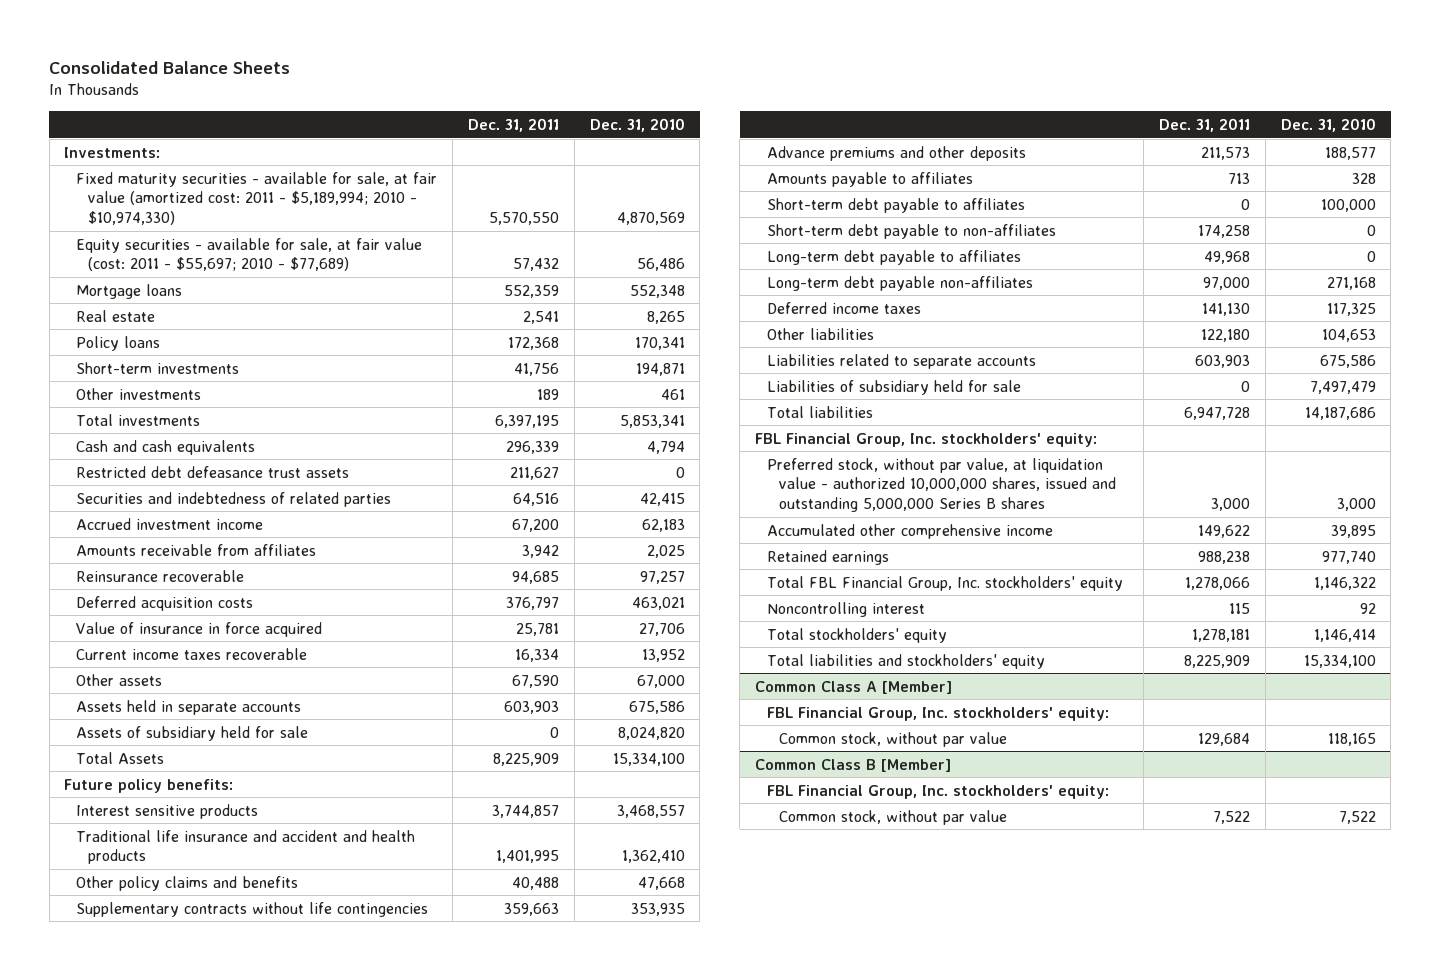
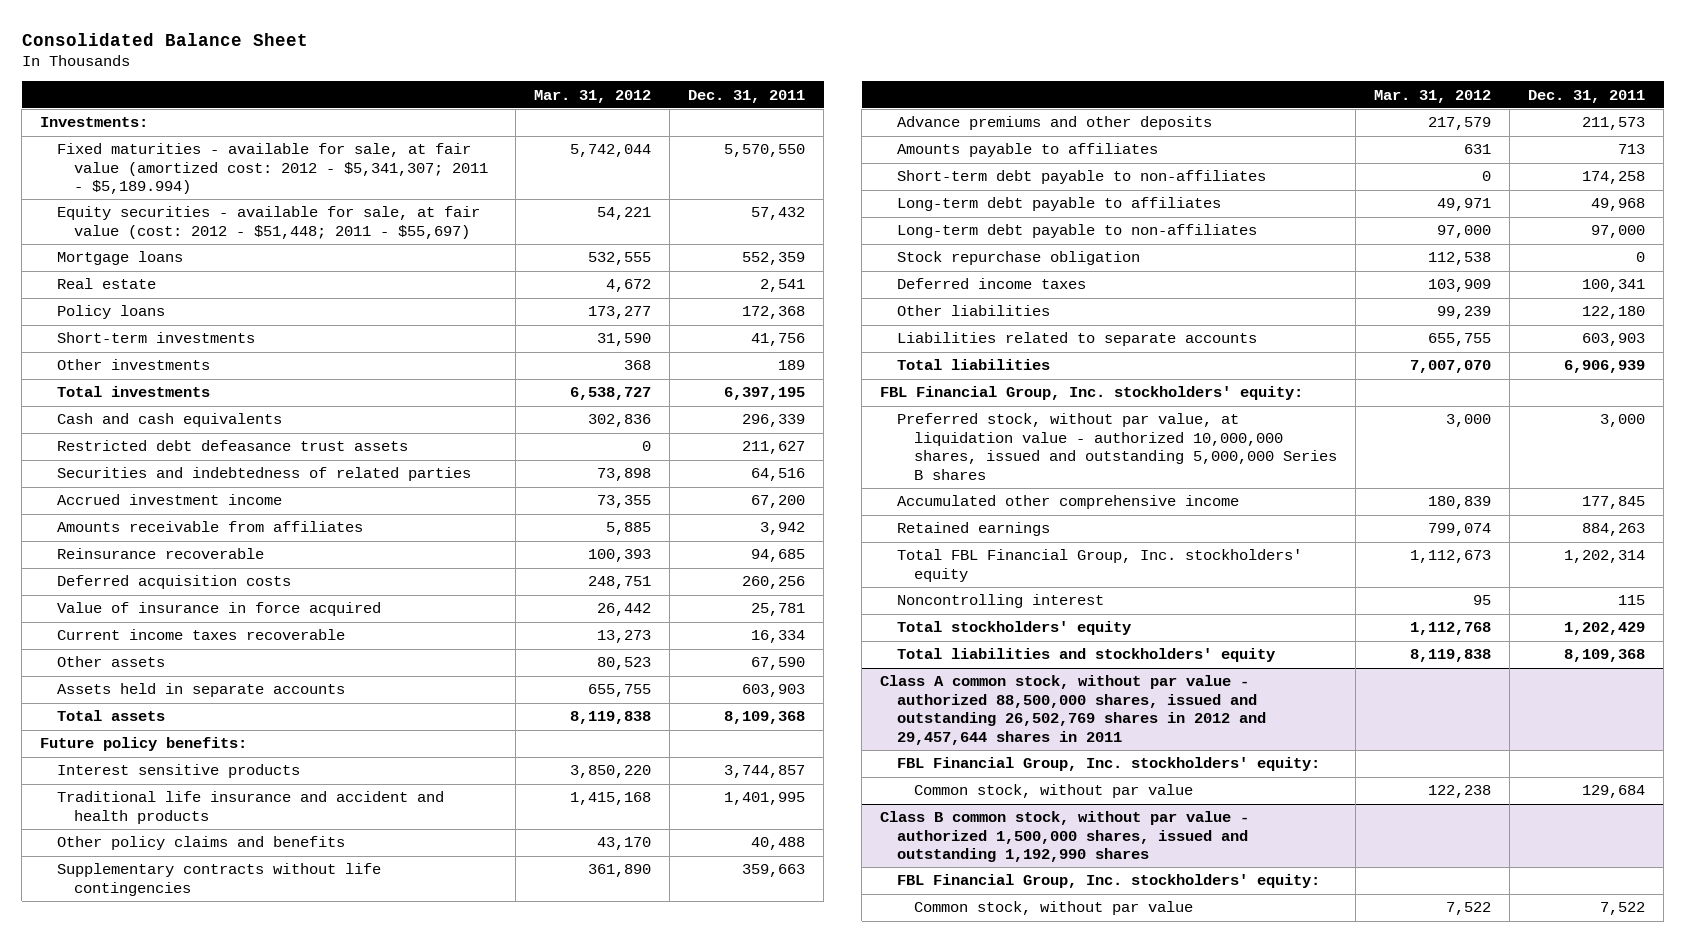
[49,60,291,74] Consolidated Balance Sheets -> [21,32,308,46] Consolidated Balance Sheet
[589,117,685,132] Dec. 31, 2010 -> none
none -> [533,89,651,103] Mar. 31, 2012
[76,171,438,226] Fixed maturity securities - available for sale, at fair value (amortized cost: 2011 - $5,189,994; 2010 - $10,974,330) -> [57,143,488,195] Fixed maturities - available for sale, at fair value (amortized cost: 2012 - $5,341,307; 2011 - $5,189.994)
[76,237,423,272] Equity securities - available for sale, at fair value (cost: 2011 - $55,697; 2010 - $77,689) -> [57,206,481,239] Equity securities - available for sale, at fair value (cost: 2012 - $51,448; 2011 - $55,697)
[505,596,559,610] 376,797 -> [742,576,806,590] 260,256
[76,725,309,741] Assets of subsidiary held for sale -> none
[76,751,165,764] Total Assets -> [57,710,166,722] Total assets
[492,752,559,766] 8,225,909 -> [724,711,806,725] 8,109,368
[767,197,1026,213] Short-term debt payable to affiliates -> none
[767,275,1034,291] Long-term debt payable non-affiliates -> [897,224,1258,239] Long-term debt payable to non-affiliates
none -> [897,251,1141,266] Stock repurchase obligation
[1201,302,1250,316] 141,130 -> [1582,279,1646,293] 100,341
[767,379,1022,395] Liabilities of subsidiary held for sale -> none
[1183,406,1250,420] 6,947,728 -> [1564,360,1646,374] 6,906,939
[1197,524,1250,538] 149,622 -> [1582,496,1646,510] 177,845
[1197,550,1250,564] 988,238 -> [1582,523,1646,537] 884,263
[1184,576,1250,590] 1,278,066 -> [1564,550,1646,564] 1,202,314
[755,680,953,694] Common Class A [Member] -> none
[1191,628,1250,642] 1,278,181 -> [1564,622,1646,636] 1,202,429
[1183,654,1250,668] 8,225,909 -> [1564,649,1646,663] 8,109,368
none -> [880,675,1267,745] Class A common stock, without par value - authorized 88,500,000 shares, issued and outstanding 26,502,769 shares in 2012 and 29,457,644 shares in 2011
[755,758,952,772] Common Class B [Member] -> none
none -> [880,811,1250,863] Class B common stock, without par value - authorized 1,500,000 shares, issued and outstanding 1,192,990 shares

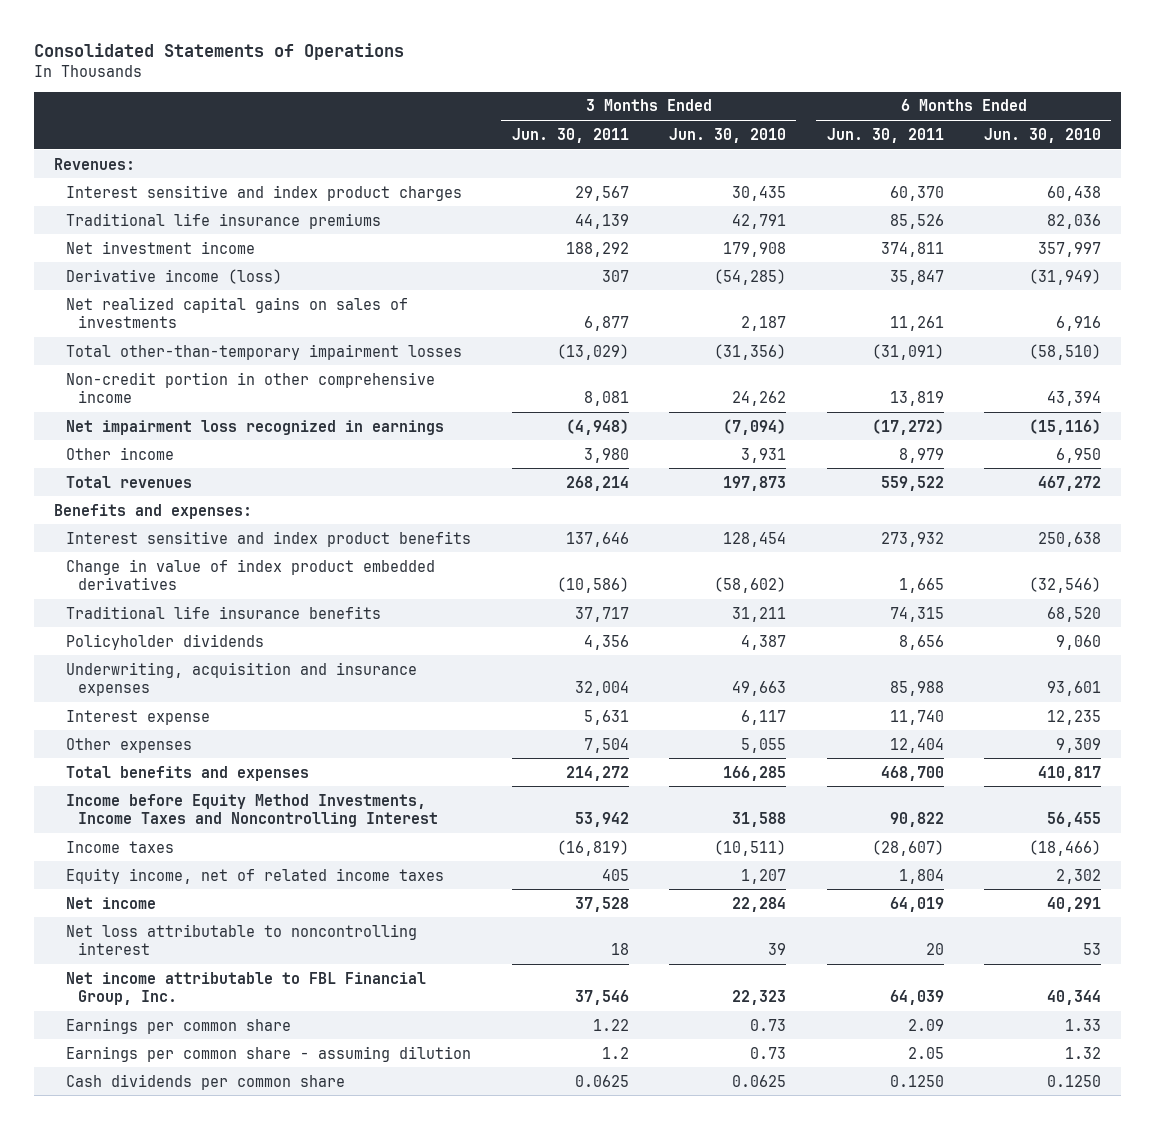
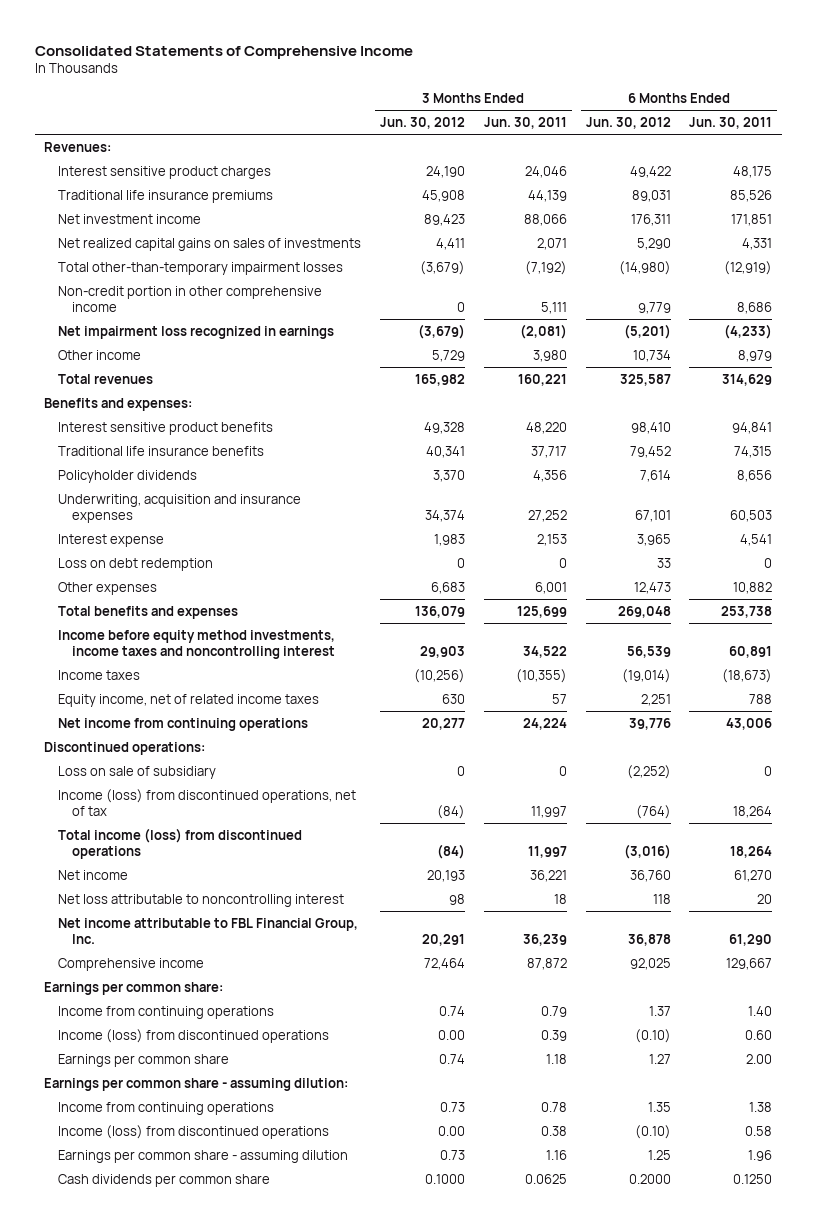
[34,43,405,61] Consolidated Statements of Operations -> [35,45,414,59] Consolidated Statements of Comprehensive Income
[669,127,787,143] Jun. 30, 2010 -> none
[984,127,1102,143] Jun. 30, 2010 -> none
none -> [380,117,466,130] Jun. 30, 2012
none -> [585,117,671,130] Jun. 30, 2012
[66,184,463,201] Interest sensitive and index product charges -> [58,165,272,179] Interest sensitive product charges
[574,185,629,201] 29,567 -> [524,165,567,178] 24,046
[889,185,944,201] 60,370 -> [733,165,773,178] 48,175
[66,268,283,284] Derivative income (loss) -> none
[565,241,629,257] 188,292 -> [523,213,567,226] 88,066
[880,241,944,257] 374,811 -> [731,213,773,226] 171,851
[583,316,629,332] 6,877 -> [536,237,567,250] 2,071
[889,316,944,332] 11,261 -> [742,237,773,250] 4,331
[556,343,629,360] (13,029) -> [524,260,567,275] (7,192)
[871,343,944,360] (31,091) -> [724,260,773,275] (12,919)
[583,391,629,407] 8,081 -> [540,301,567,314] 5,111
[889,391,944,407] 13,819 -> [737,301,773,314] 8,686
[565,418,629,435] (4,948) -> [519,323,567,339] (2,081)
[871,418,944,435] (17,272) -> [724,323,773,339] (4,233)
[565,475,629,491] 268,214 -> [517,373,567,386] 160,221
[880,475,944,491] 559,522 -> [722,373,773,386] 314,629
[66,558,436,591] Change in value of index product embedded derivatives -> none
[66,530,472,547] Interest sensitive and index product benefits -> [58,421,274,435] Interest sensitive product benefits
[565,531,629,547] 137,646 -> [525,421,567,434] 48,220
[880,531,944,547] 273,932 -> [732,421,773,434] 94,841
[574,681,629,697] 32,004 -> [527,509,567,522] 27,252
[889,681,944,697] 85,988 -> [730,509,773,522] 60,503
[583,709,629,725] 5,631 -> [536,533,567,546] 2,153
[889,709,944,725] 11,740 -> [740,533,773,546] 4,541
none -> [58,557,214,571] Loss on debt redemption
[583,737,629,753] 7,504 -> [534,581,567,594] 6,001
[889,737,944,753] 12,404 -> [733,581,773,594] 10,882
[565,765,629,781] 214,272 -> [516,605,567,618] 125,699
[880,765,944,781] 468,700 -> [721,605,773,618] 253,738
[66,793,438,828] Income before Equity Method Investments, Income Taxes and Noncontrolling Interest -> [58,629,336,659] Income before equity method investments, income taxes and noncontrolling interest
[574,812,629,828] 53,942 -> [522,645,567,658] 34,522
[889,812,944,828] 90,822 -> [729,645,773,658] 60,891
[556,839,629,856] (16,819) -> [515,668,567,683] (10,355)
[871,839,944,856] (28,607) -> [722,668,773,683] (18,673)
[601,868,629,881] 405 -> [551,693,567,704] 57
[898,868,944,884] 1,804 -> [749,693,773,704] 788
none -> [58,717,309,731] Net income from continuing operations
none -> [44,741,206,755] Discontinued operations:
none -> [58,765,217,779] Loss on sale of subsidiary
none -> [58,788,357,816] Income (loss) from discontinued operations, net of tax
none -> [58,827,303,859] Total income (loss) from discontinued operations
[574,896,629,912] 37,528 -> [529,869,567,882] 36,221
[889,896,944,912] 64,019 -> [734,869,773,882] 61,270
[574,990,629,1006] 37,546 -> [522,933,567,946] 36,239
[889,990,944,1006] 64,039 -> [729,933,773,946] 61,290
none -> [58,957,205,971] Comprehensive income
none -> [44,981,224,995] Earnings per common share:
none -> [58,1005,275,1019] Income from continuing operations
none -> [58,1028,330,1043] Income (loss) from discontinued operations
[592,1018,629,1031] 1.22 -> [545,1053,567,1064] 1.18
[907,1018,944,1031] 2.09 -> [746,1053,773,1064] 2.00
none -> [44,1077,349,1091] Earnings per common share - assuming dilution:
none -> [58,1101,275,1115] Income from continuing operations
none -> [58,1124,330,1139] Income (loss) from discontinued operations
[601,1046,629,1059] 1.2 -> [545,1149,567,1160] 1.16
[907,1046,944,1059] 2.05 -> [748,1149,773,1161] 1.96

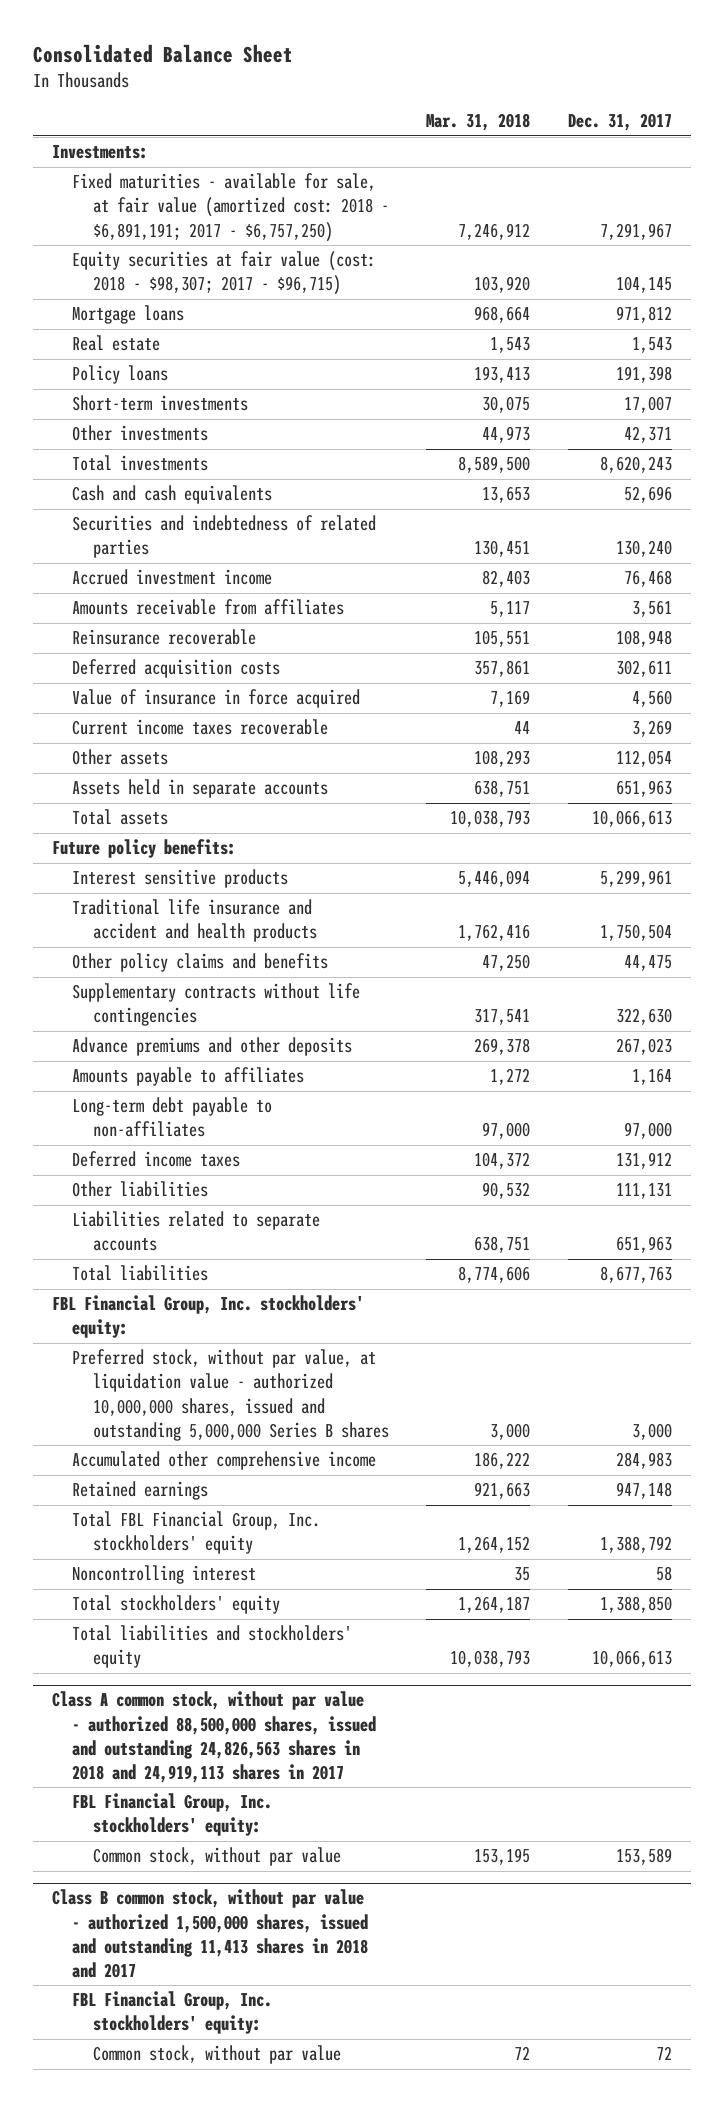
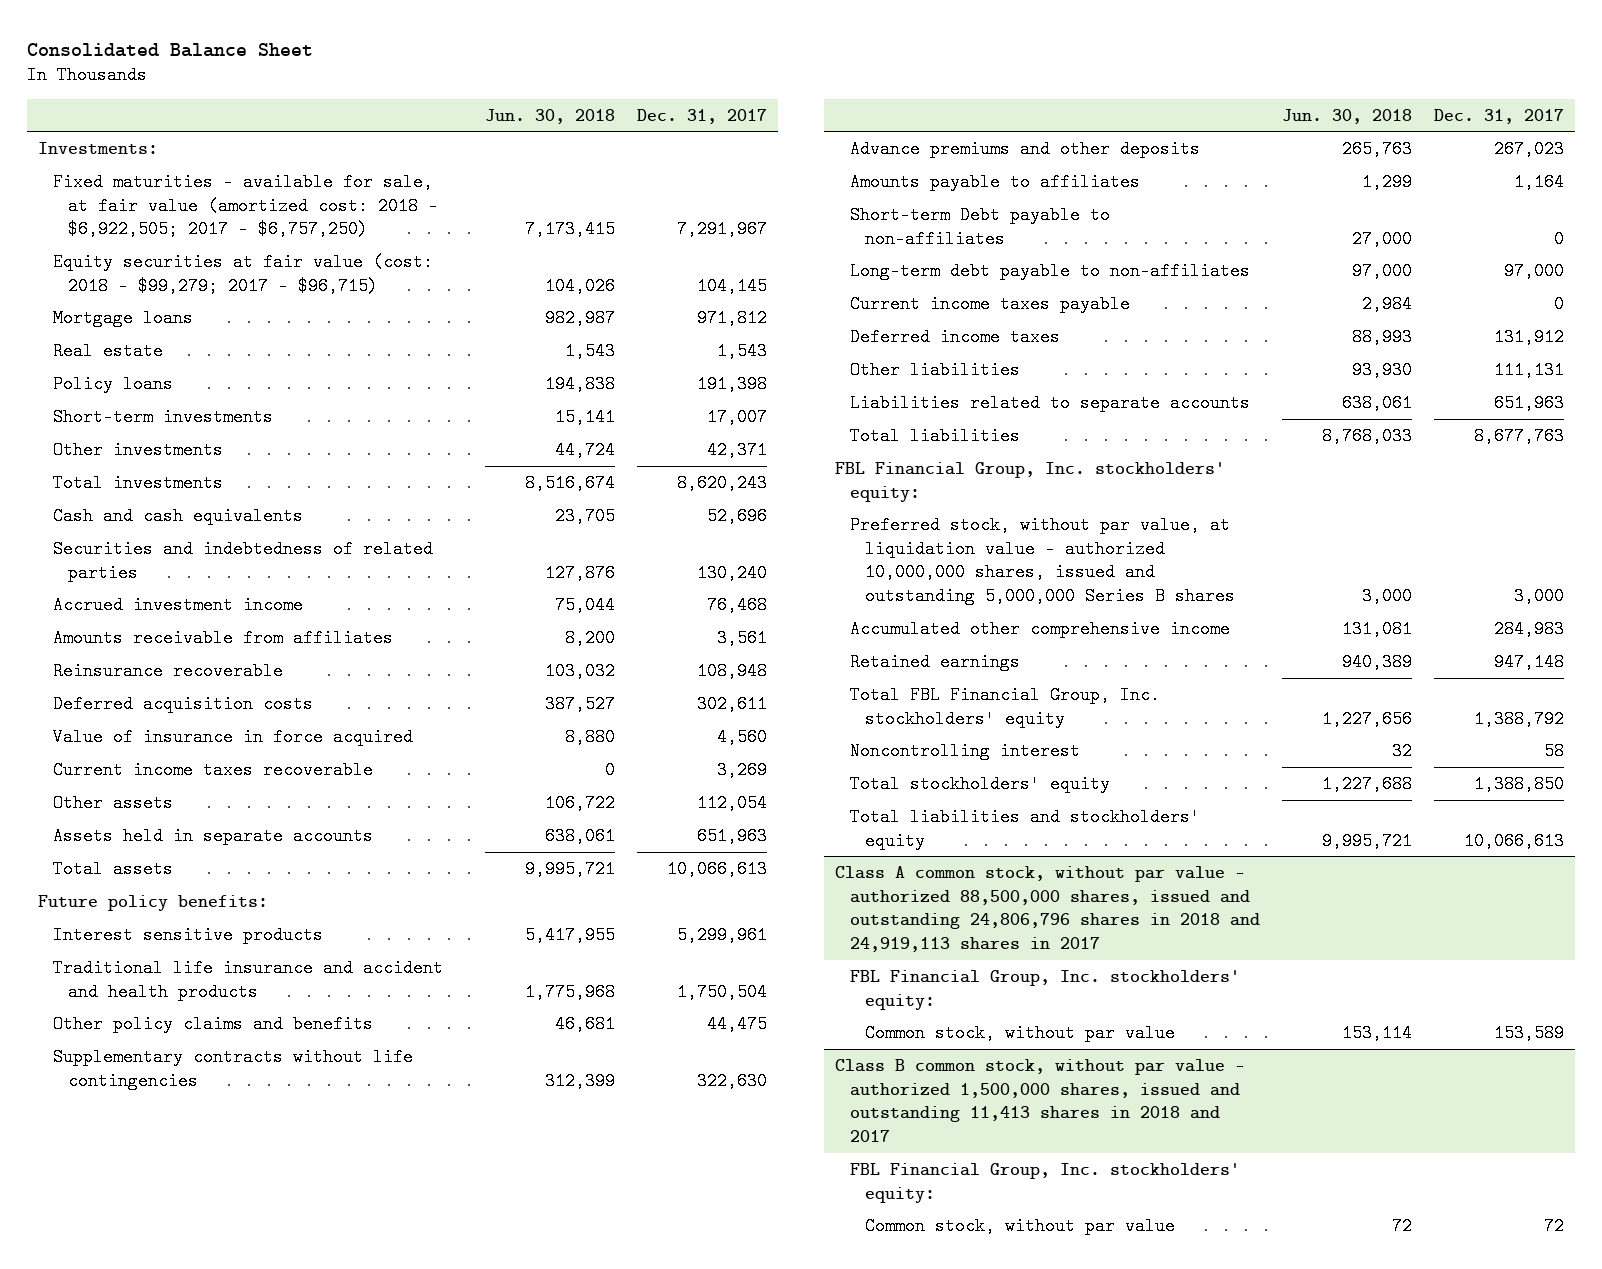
[426,113,531,132] Mar. 31, 2018 -> none
none -> [485,108,616,124] Jun. 30, 2018
[72,173,389,242] Fixed maturities - available for sale, at fair value (amortized cost: 2018 - $6,891,191; 2017 - $6,757,250) -> [52,172,438,239] Fixed maturities - available for sale, at fair value (amortized cost: 2018 - $6,922,505; 2017 - $6,757,250)
[72,251,377,296] Equity securities at fair value (cost: 2018 - $98,307; 2017 - $96,715) -> [52,252,433,295] Equity securities at fair value (cost: 2018 - $99,279; 2017 - $96,715)
none -> [850,205,1111,248] Short-term Debt payable to non-affiliates
none -> [850,294,1131,313] Current income taxes payable
[52,1691,377,1783] Class A common stock, without par value - authorized 88,500,000 shares, issued and outstanding 24,826,563 shares in 2018 and 24,919,113 shares in 2017 -> [835,865,1261,952] Class A common stock, without par value - authorized 88,500,000 shares, issued and outstanding 24,806,796 shares in 2018 and 24,919,113 shares in 2017

